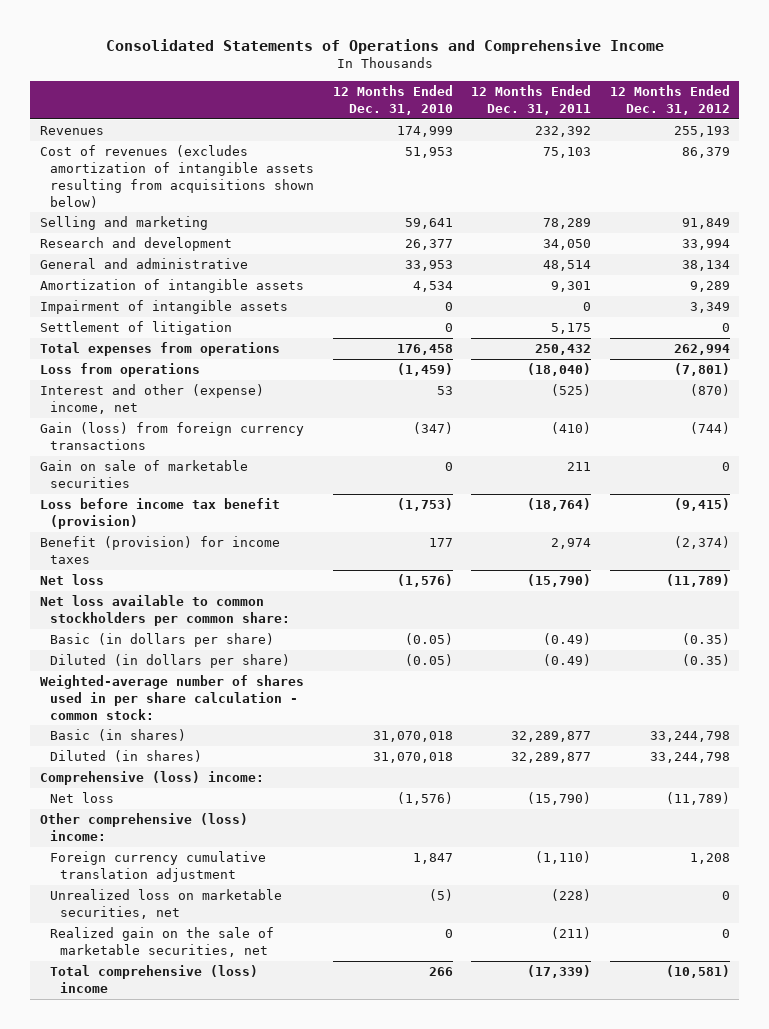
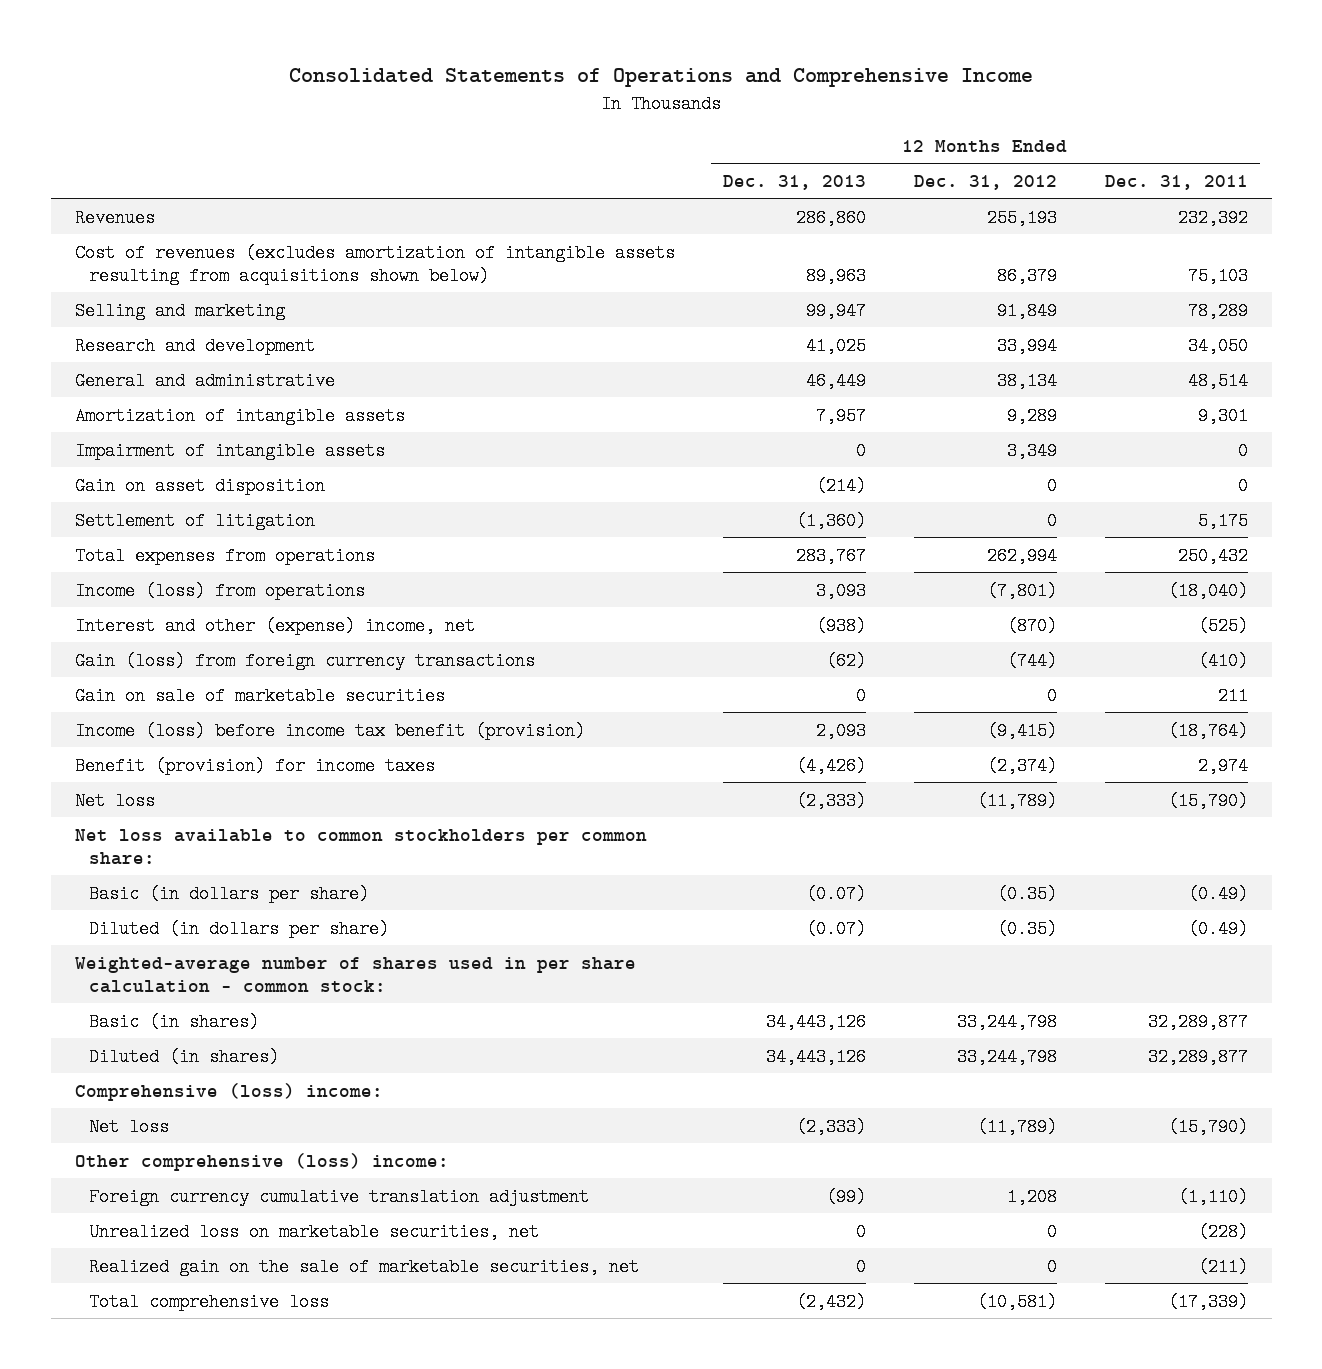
[332,85,453,116] 12 Months Ended Dec. 31, 2010 -> none
none -> [722,175,866,191] Dec. 31, 2013
none -> [74,476,325,495] Gain on asset disposition
[39,363,200,378] Loss from operations -> [74,581,365,600] Income (loss) from operations
[39,498,280,529] Loss before income tax benefit (provision) -> [74,721,585,740] Income (loss) before income tax benefit (provision)
[49,965,258,993] Total comprehensive (loss) income -> [89,1292,330,1311] Total comprehensive loss

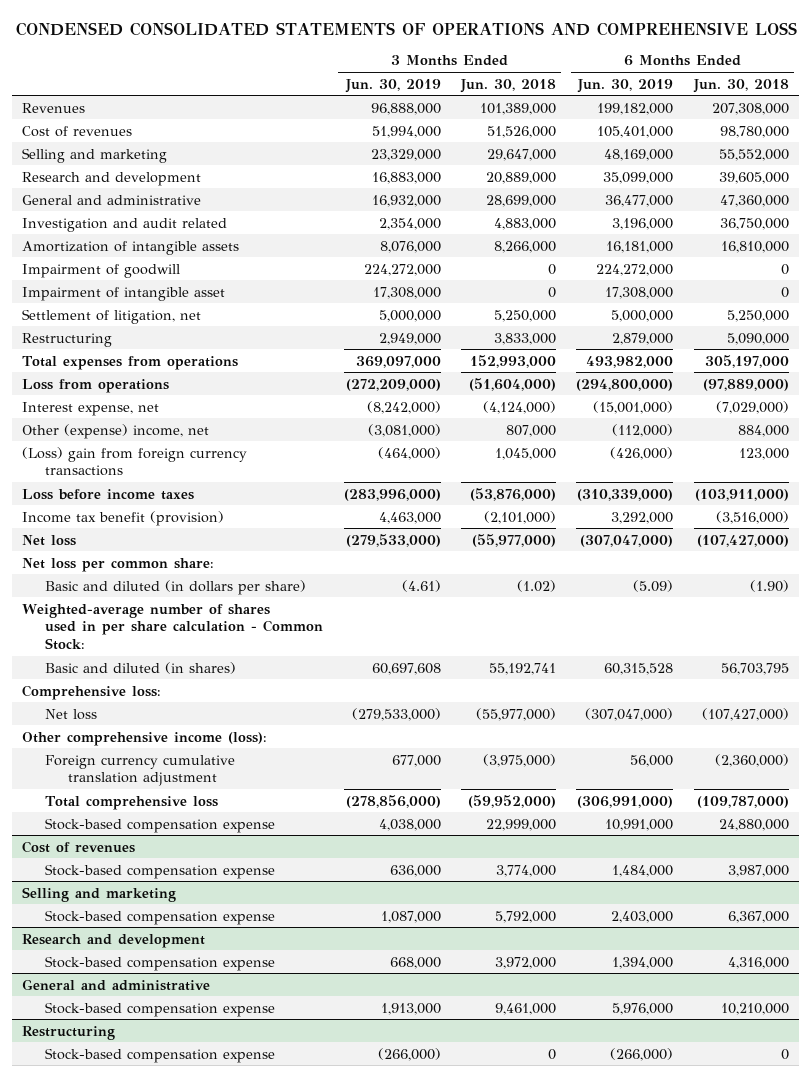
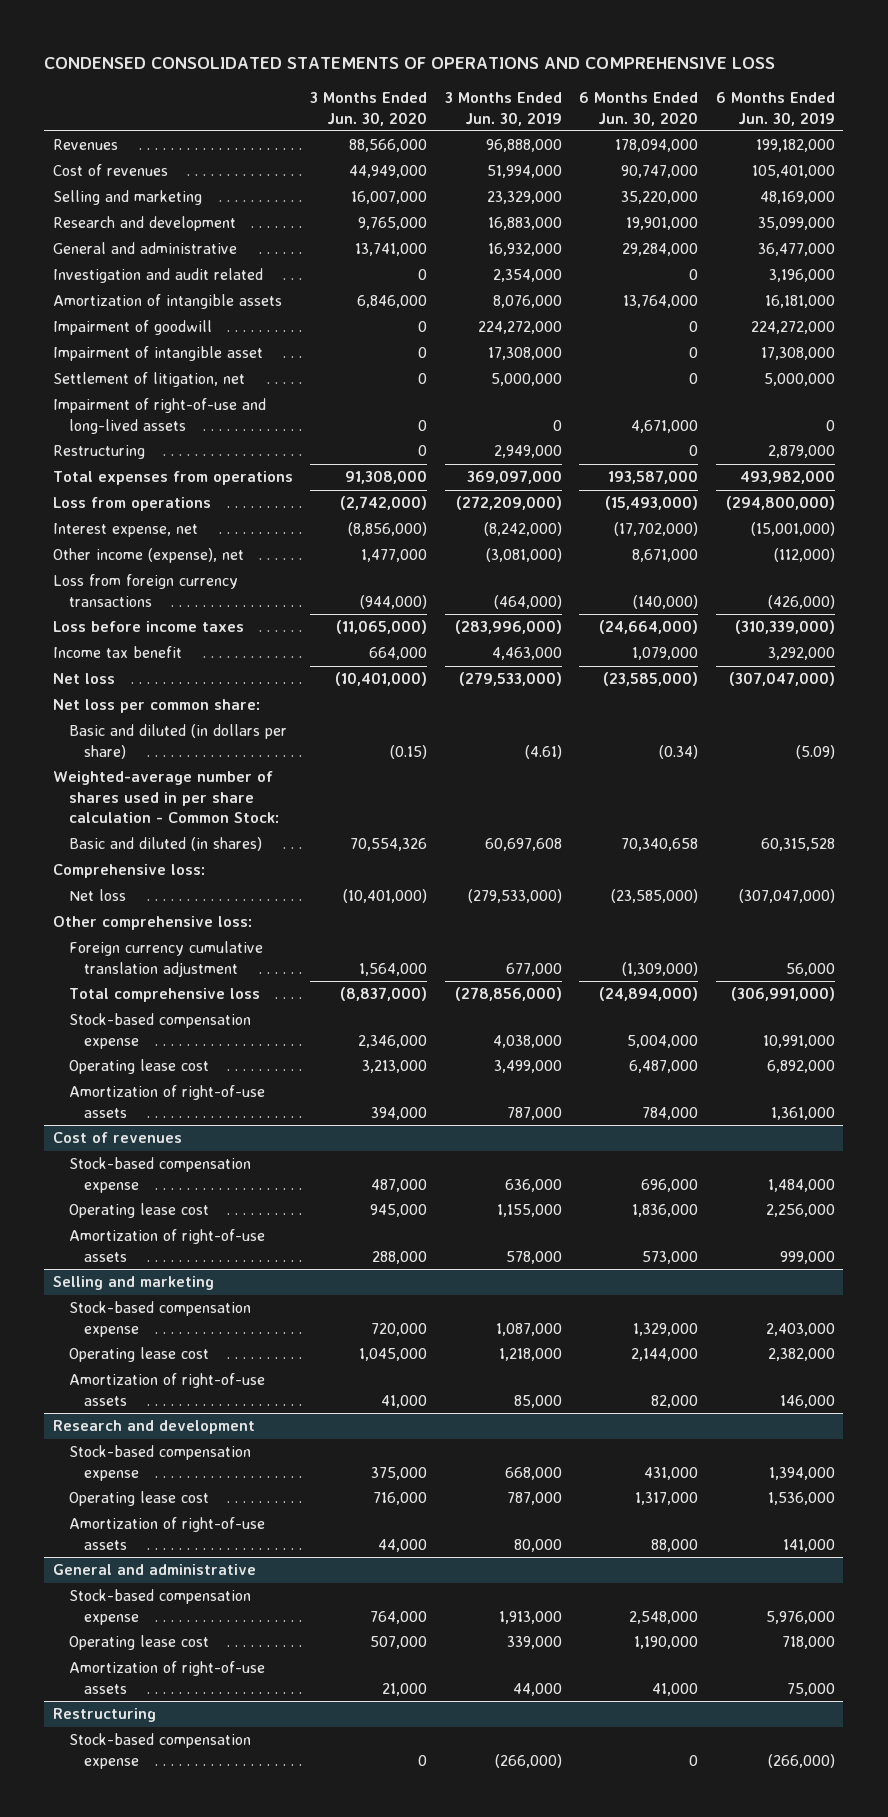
[459,78,556,93] Jun. 30, 2018 -> none
[692,78,789,93] Jun. 30, 2018 -> none
none -> [310,92,428,126] 3 Months Ended Jun. 30, 2020
none -> [579,92,699,126] 6 Months Ended Jun. 30, 2020
none -> [53,398,267,434] Impairment of right-of-use and long-lived assets
[22,423,210,439] Other (expense) income, net -> [53,548,245,564] Other income (expense), net
[22,446,248,477] (Loss) gain from foreign currency transactions -> [53,574,239,607] Loss from foreign currency transactions
[22,510,225,526] Income tax benefit (provision) -> [53,646,183,659] Income tax benefit
[22,731,268,746] Other comprehensive income (loss): -> [53,916,253,931] Other comprehensive loss:
none -> [68,1059,209,1075] Operating lease cost
none -> [68,1085,265,1118] Amortization of right-of-use assets
none -> [68,1203,209,1219] Operating lease cost
none -> [68,1229,265,1262] Amortization of right-of-use assets
none -> [68,1347,209,1363] Operating lease cost
none -> [68,1373,265,1406] Amortization of right-of-use assets
none -> [68,1491,209,1507] Operating lease cost
none -> [68,1517,265,1550] Amortization of right-of-use assets
none -> [68,1635,209,1651] Operating lease cost
none -> [68,1661,265,1694] Amortization of right-of-use assets

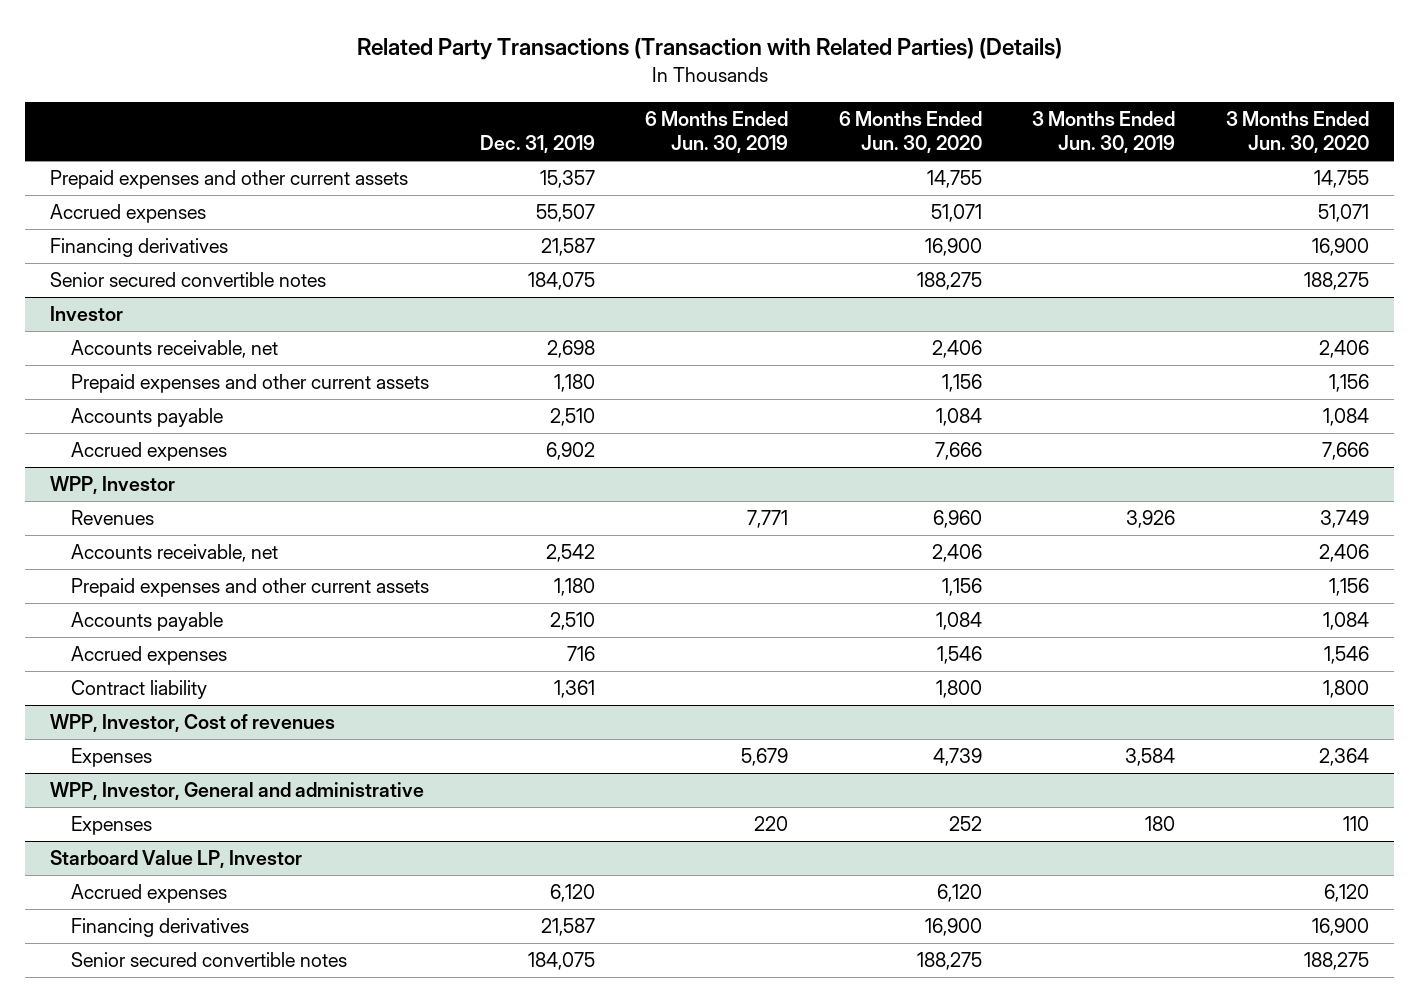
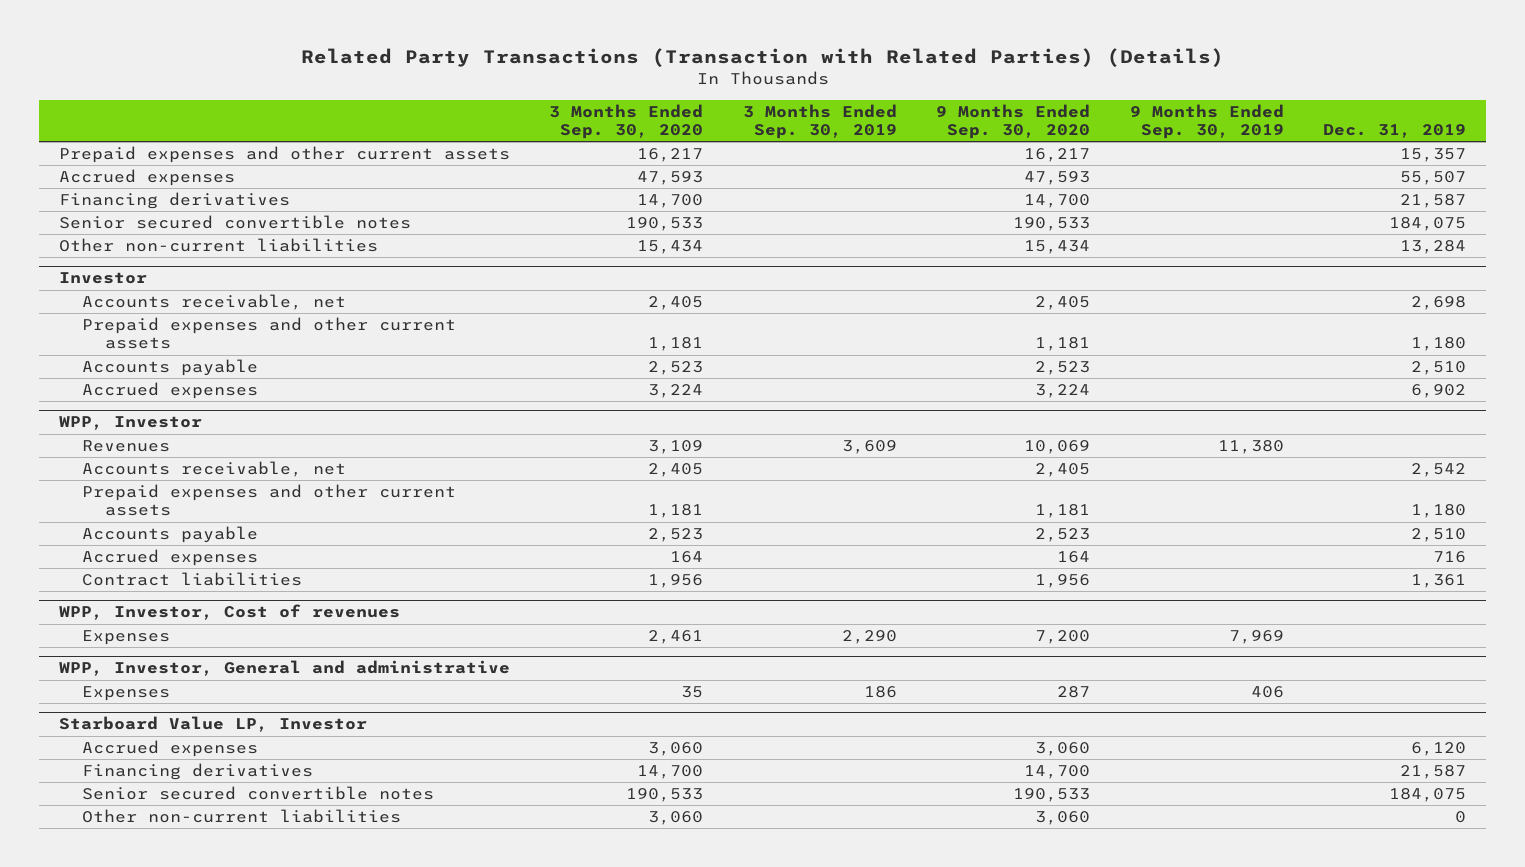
[645,111,789,154] 6 Months Ended Jun. 30, 2019 -> none
[838,111,982,154] 6 Months Ended Jun. 30, 2020 -> none
[1032,111,1176,154] 3 Months Ended Jun. 30, 2019 -> none
[1225,111,1369,154] 3 Months Ended Jun. 30, 2020 -> none
none -> [549,103,704,139] 3 Months Ended Sep. 30, 2020
none -> [742,103,897,139] 3 Months Ended Sep. 30, 2019
none -> [936,103,1091,139] 9 Months Ended Sep. 30, 2020
none -> [1129,103,1284,139] 9 Months Ended Sep. 30, 2019
none -> [58,238,378,253] Other non-current liabilities
[71,680,208,700] Contract liability -> [81,572,302,587] Contract liabilities
none -> [81,809,401,824] Other non-current liabilities

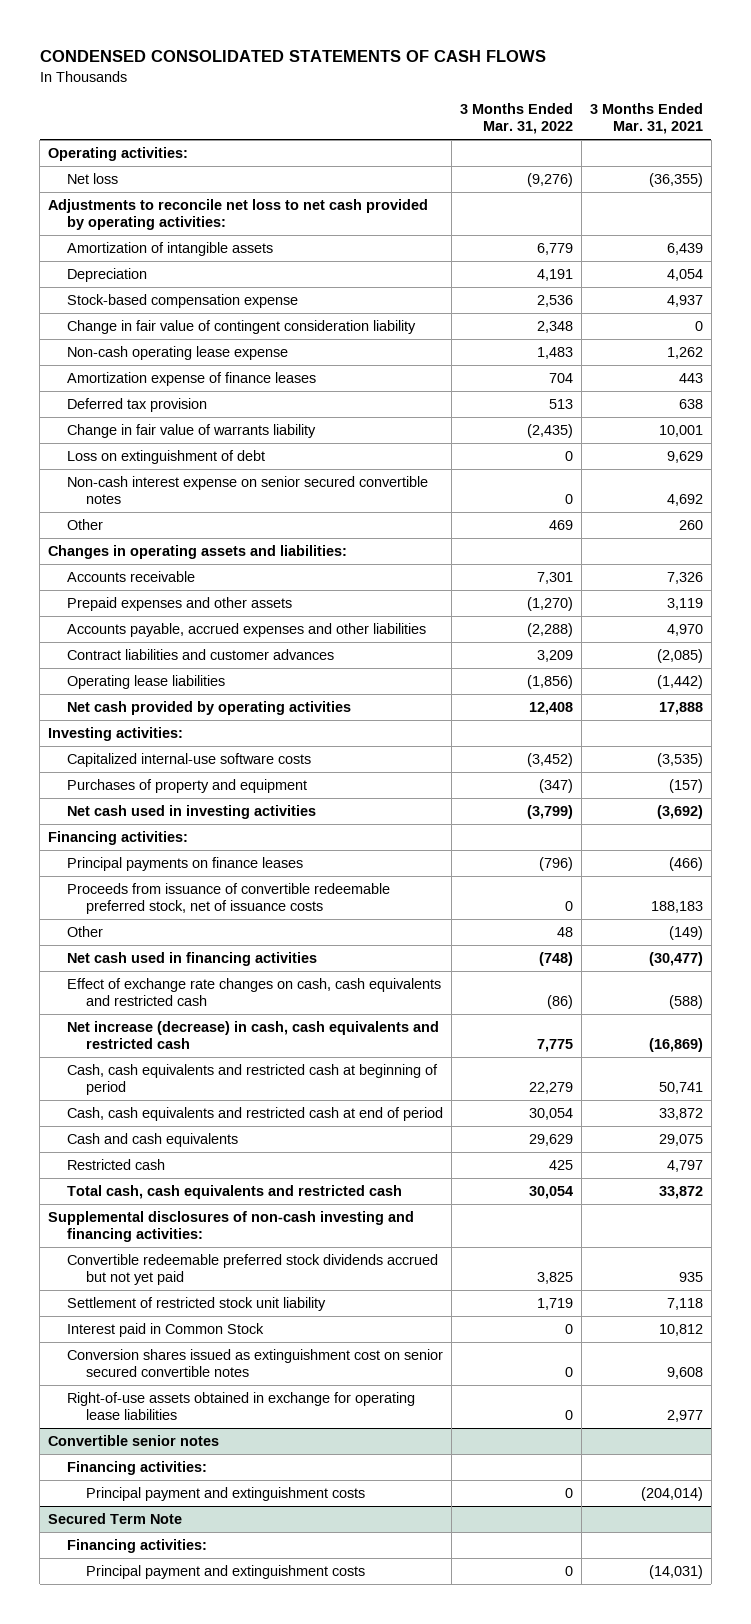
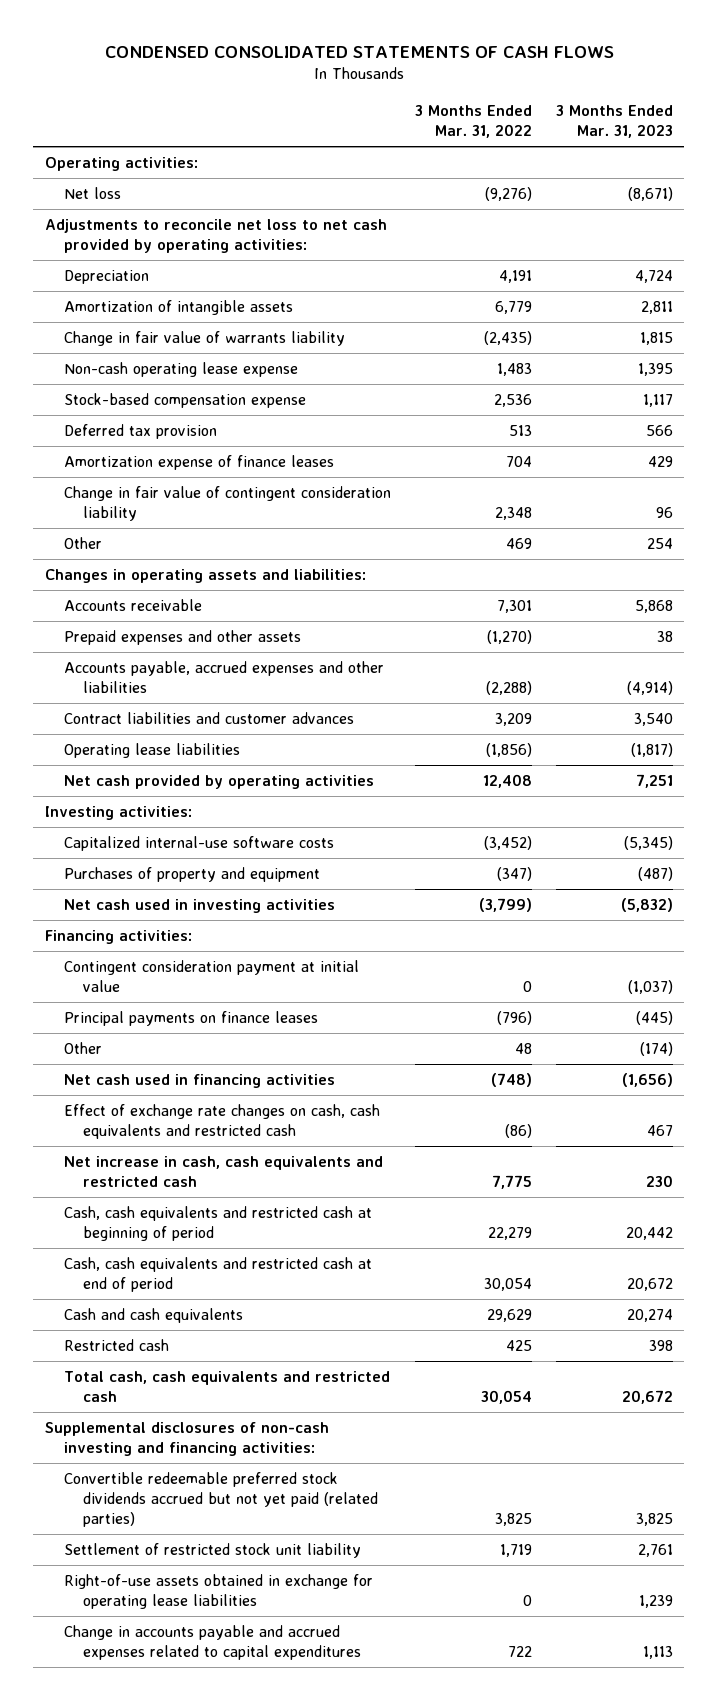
[589,103,703,135] 3 Months Ended Mar. 31, 2021 -> none
none -> [555,105,673,139] 3 Months Ended Mar. 31, 2023
[66,242,273,257] Amortization of intangible assets -> [63,299,293,315] Amortization of intangible assets
[66,424,316,439] Change in fair value of warrants liability -> [63,330,345,346] Change in fair value of warrants liability
[66,294,298,309] Stock-based compensation expense -> [63,392,306,408] Stock-based compensation expense
[66,450,265,465] Loss on extinguishment of debt -> none
[66,476,428,505] Non-cash interest expense on senior secured convertible notes -> none
[66,372,316,387] Amortization expense of finance leases -> [63,454,334,470] Amortization expense of finance leases
[66,320,416,335] Change in fair value of contingent consideration liability -> [63,485,391,521] Change in fair value of contingent consideration liability
none -> [63,959,359,992] Contingent consideration payment at initial value
[66,883,390,915] Proceeds from issuance of convertible redeemable preferred stock, net of issuance costs -> none
[66,1021,439,1050] Net increase (decrease) in cash, cash equivalents and restricted cash -> [63,1155,383,1187] Net increase in cash, cash equivalents and restricted cash
[66,1254,438,1286] Convertible redeemable preferred stock dividends accrued but not yet paid -> [63,1471,378,1528] Convertible redeemable preferred stock dividends accrued but not yet paid (related parties)
[66,1323,264,1338] Interest paid in Common Stock -> none
[66,1349,443,1378] Conversion shares issued as extinguishment cost on senior secured convertible notes -> none
[48,1435,220,1447] Convertible senior notes -> none
[66,1461,207,1476] Financing activities: -> none
[85,1487,365,1502] Principal payment and extinguishment costs -> none
[48,1513,183,1525] Secured Term Note -> none
[66,1539,207,1554] Financing activities: -> none
[85,1565,365,1580] Principal payment and extinguishment costs -> none
none -> [63,1624,361,1660] Change in accounts payable and accrued expenses related to capital expenditures

